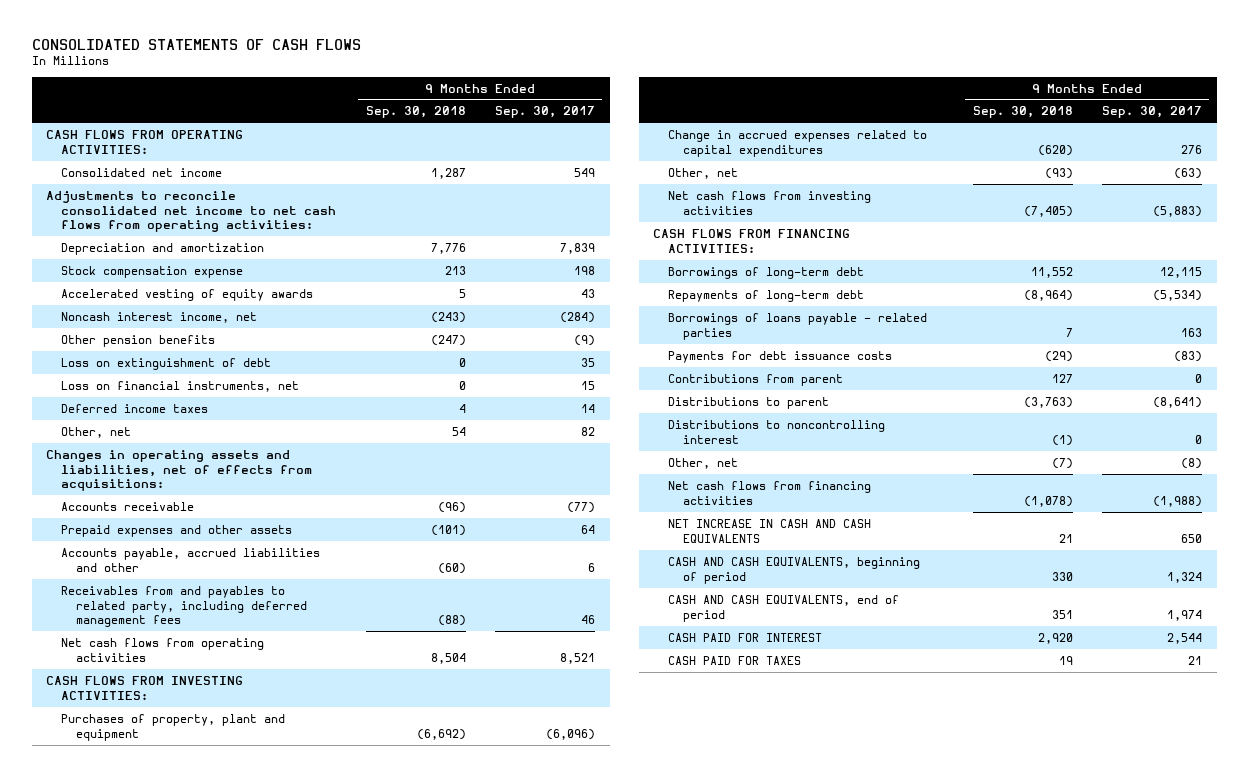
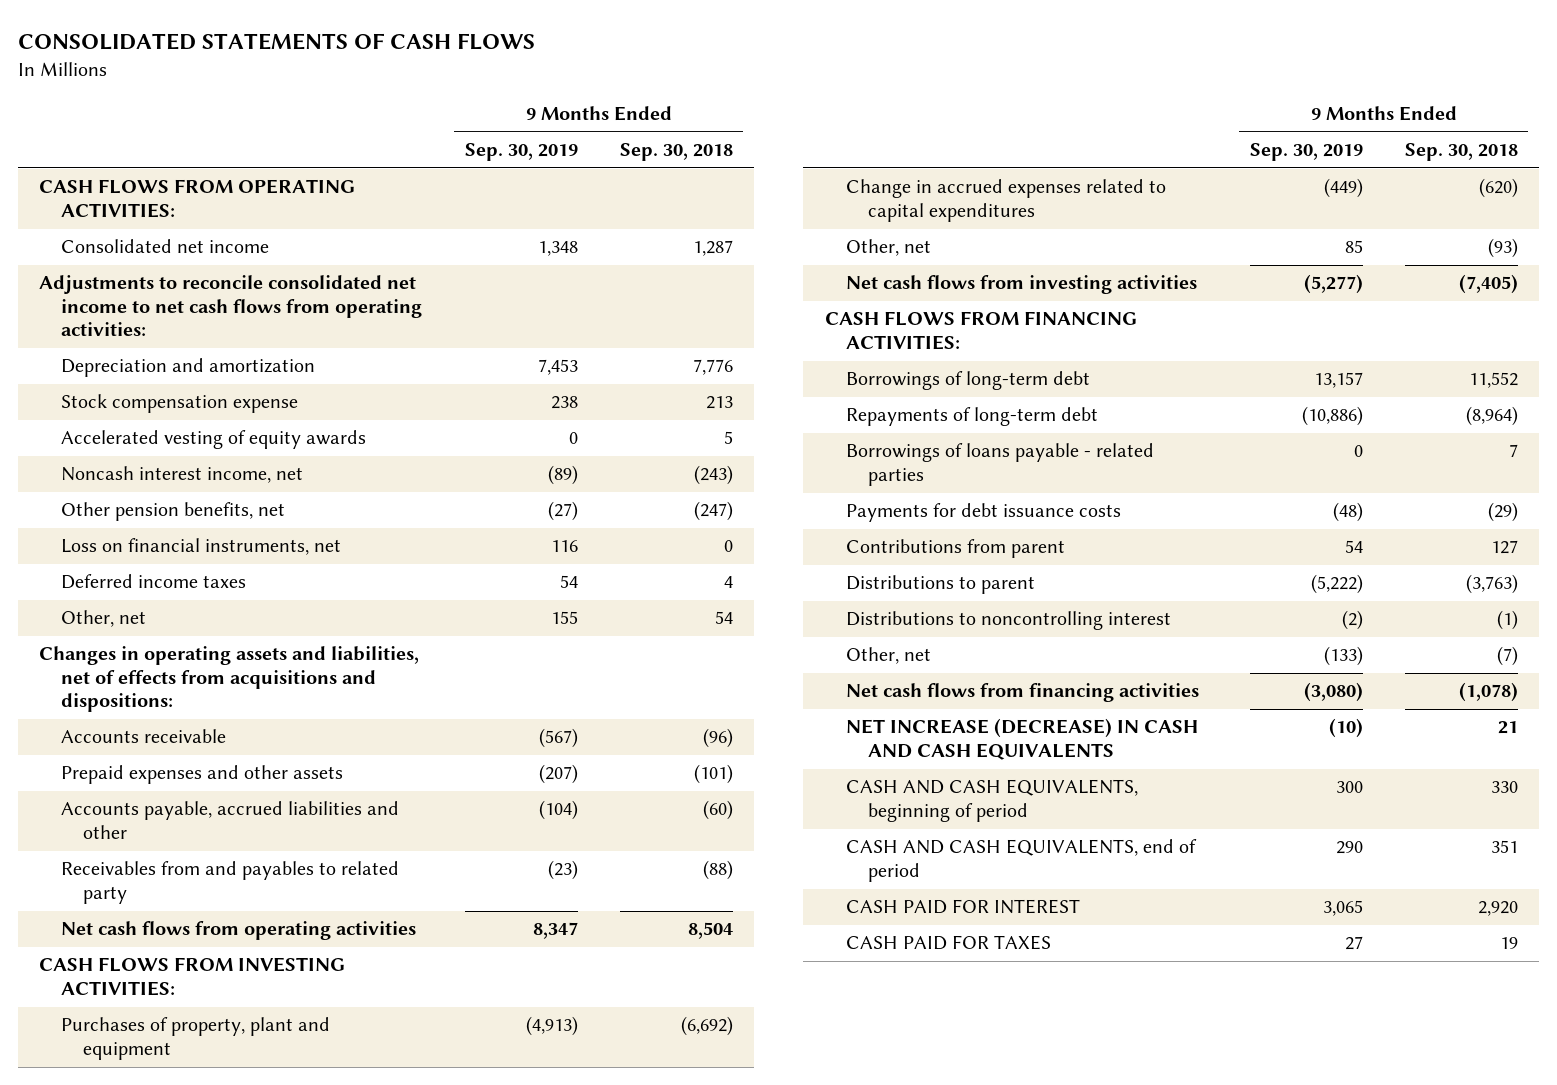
[495,106,596,119] Sep. 30, 2017 -> none
none -> [464,143,578,162] Sep. 30, 2019
[61,357,272,370] Loss on extinguishment of debt -> none
[61,334,216,347] Other pension benefits -> [61,502,286,522] Other pension benefits, net
[46,449,313,492] Changes in operating assets and liabilities, net of effects from acquisitions: -> [39,646,420,713] Changes in operating assets and liabilities, net of effects from acquisitions and dispositions:
[61,585,308,628] Receivables from and payables to related party, including deferred management fees -> [61,861,400,904] Receivables from and payables to related party
[668,518,872,543] NET INCREASE IN CASH AND CASH EQUIVALENTS -> [846,718,1199,760] NET INCREASE (DECREASE) IN CASH AND CASH EQUIVALENTS

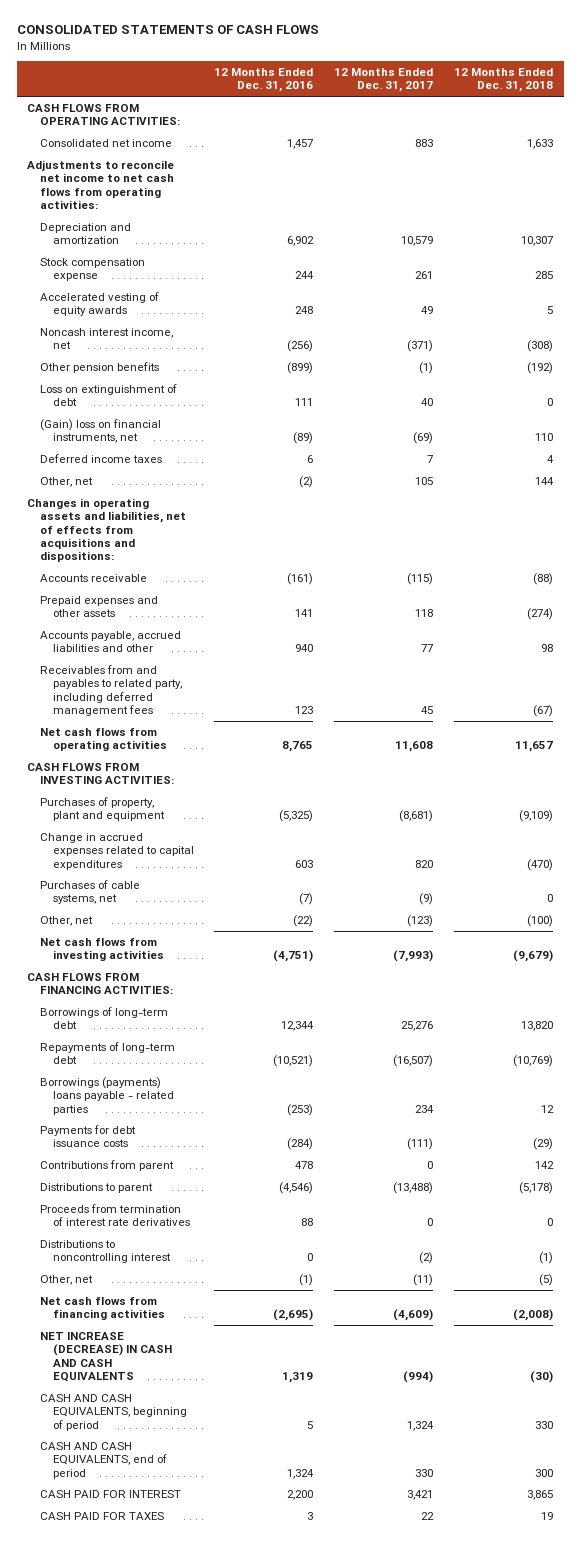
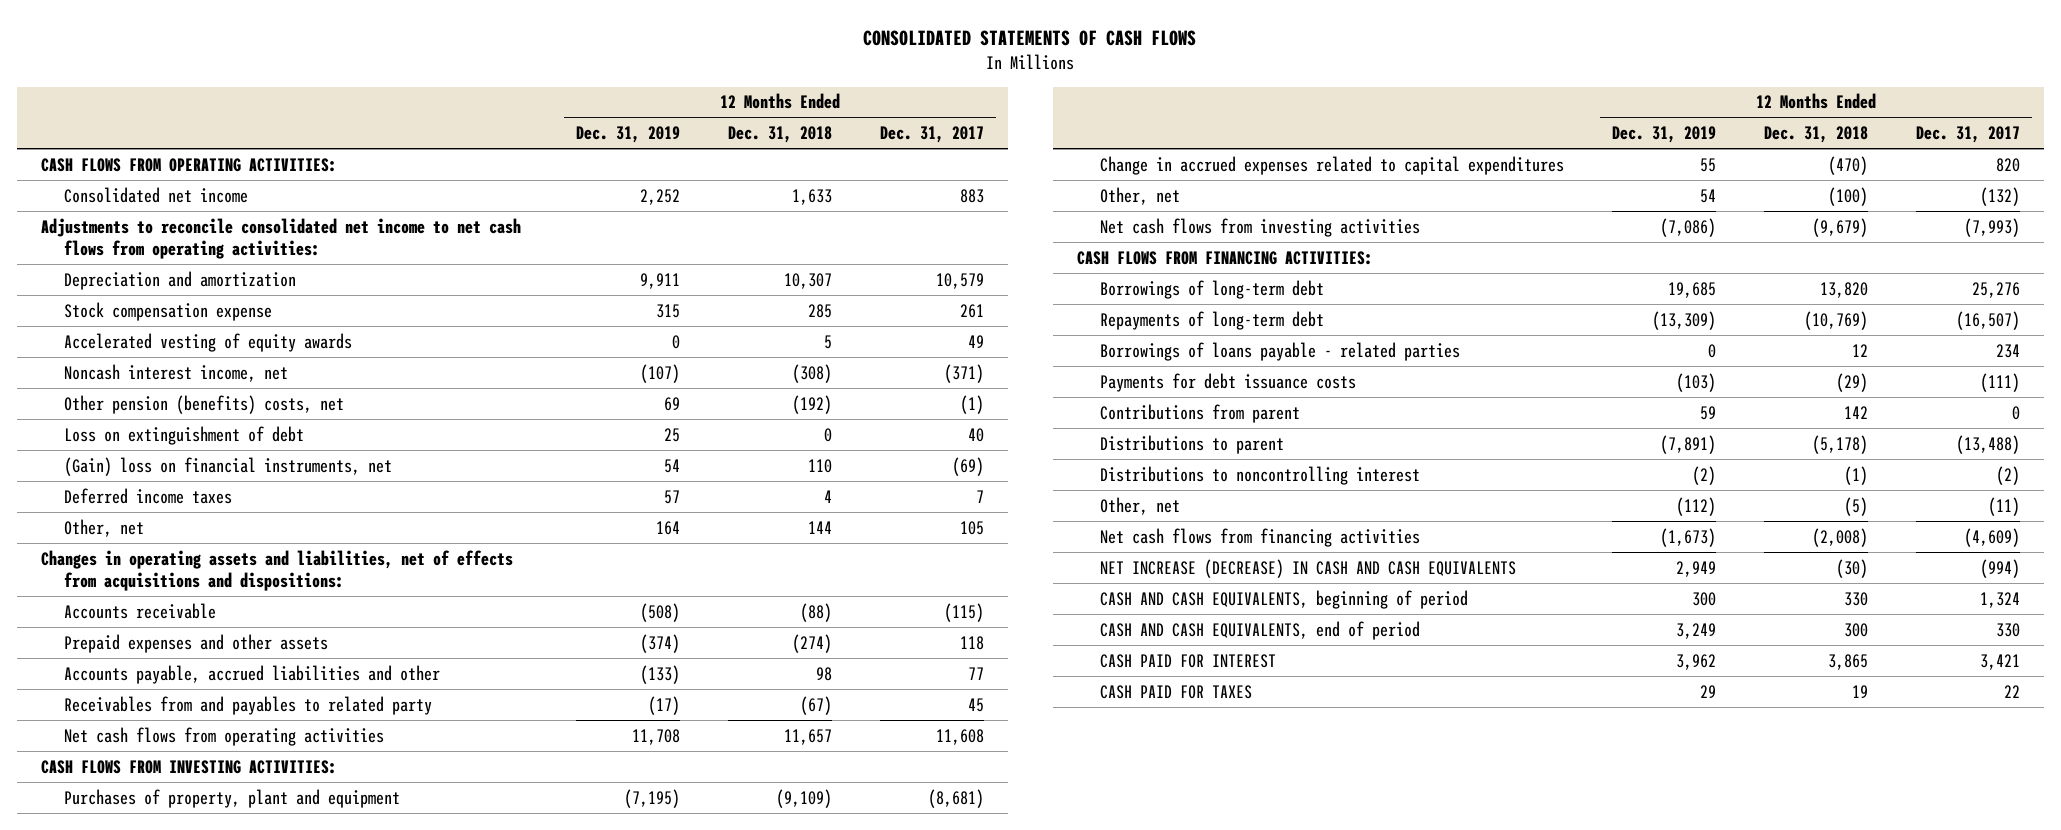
[214,67,314,93] 12 Months Ended Dec. 31, 2016 -> none
none -> [575,125,680,143] Dec. 31, 2019
[27,159,175,210] Adjustments to reconcile net income to net cash flows from operating activities: -> [41,217,522,260] Adjustments to reconcile consolidated net income to net cash flows from operating activities:
[39,361,159,373] Other pension benefits -> [63,394,344,414] Other pension (benefits) costs, net
[39,664,182,717] Receivables from and payables to related party, including deferred management fees -> [63,695,432,715] Receivables from and payables to related party
[39,879,140,905] Purchases of cable systems, net -> none
[407,914,434,927] (123) -> [1979,186,2020,206] (132)
[39,1076,174,1115] Borrowings (payments) loans payable - related parties -> [1099,341,1460,361] Borrowings of loans payable - related parties
[39,1203,190,1227] Proceeds from termination of interest rate derivatives -> none

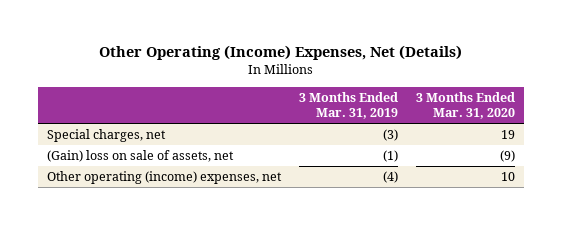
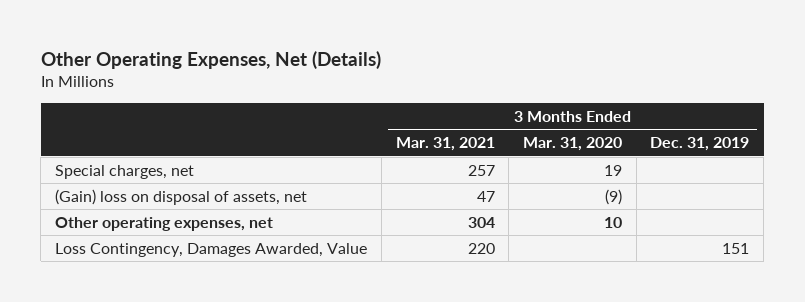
[98,45,462,61] Other Operating (Income) Expenses, Net (Details) -> [40,50,381,69] Other Operating Expenses, Net (Details)
[298,92,398,120] 3 Months Ended Mar. 31, 2019 -> none
none -> [395,137,495,152] Mar. 31, 2021
none -> [650,137,750,152] Dec. 31, 2019
[46,150,234,163] (Gain) loss on sale of assets, net -> [55,188,308,205] (Gain) loss on disposal of assets, net
[46,171,282,185] Other operating (income) expenses, net -> [55,216,274,231] Other operating expenses, net
none -> [55,242,368,257] Loss Contingency, Damages Awarded, Value

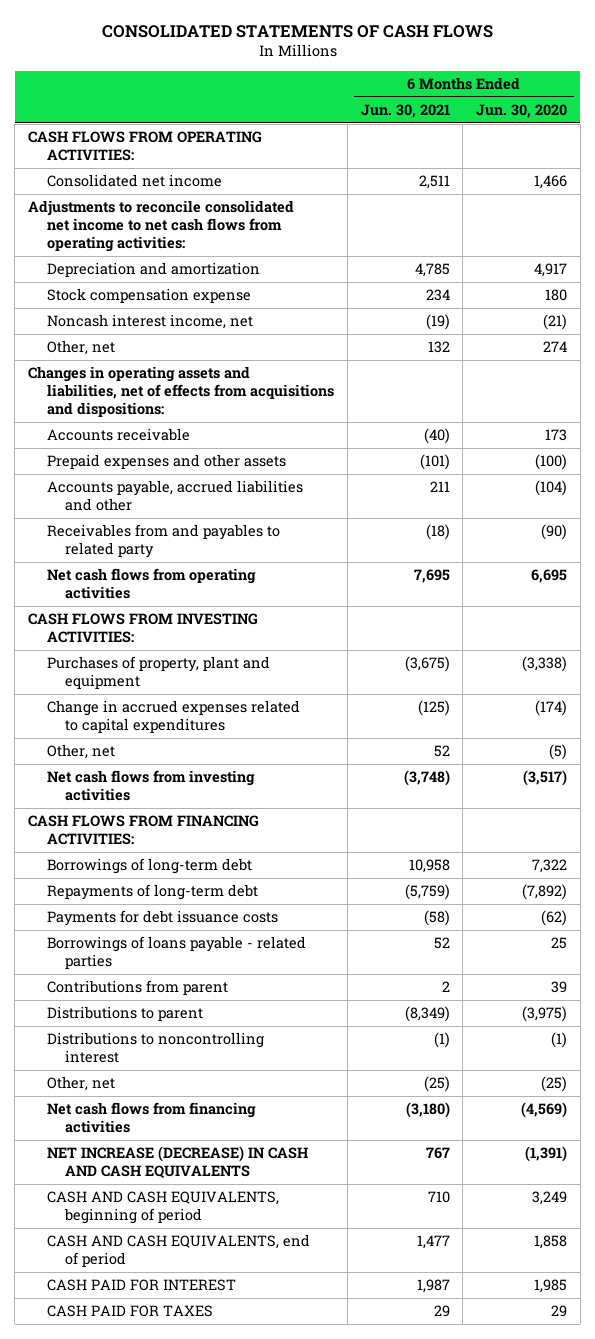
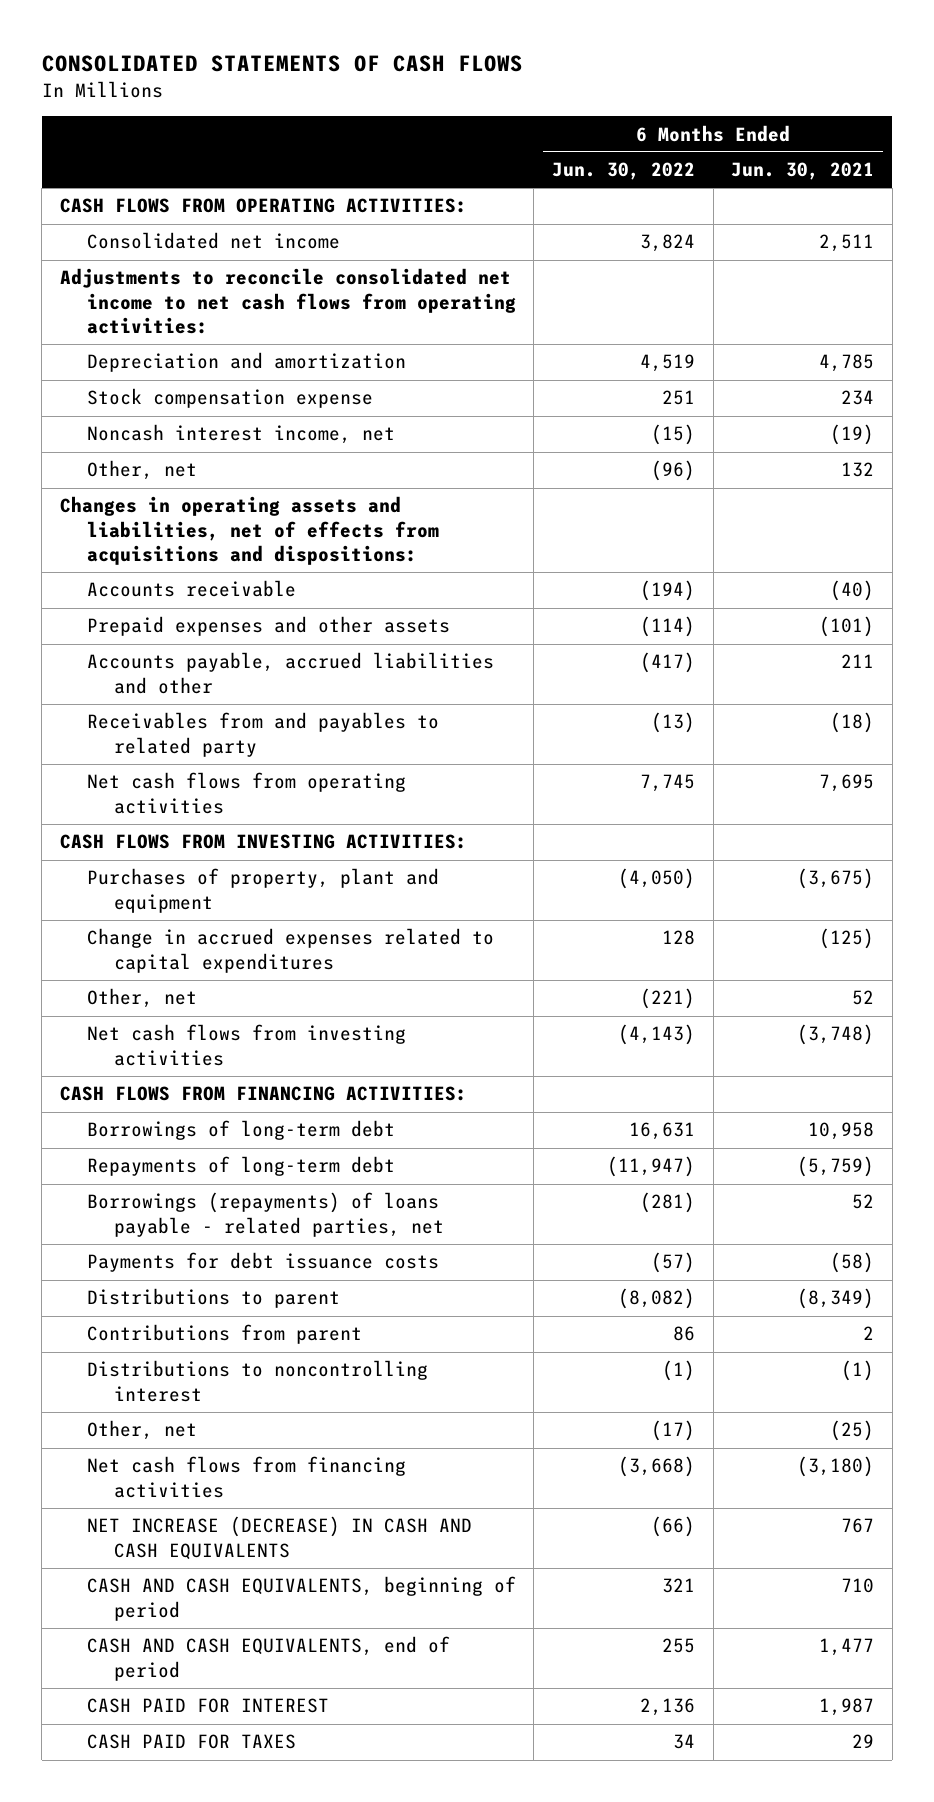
[476,103,568,118] Jun. 30, 2020 -> none
none -> [552,162,696,181] Jun. 30, 2022
none -> [86,1192,444,1237] Borrowings (repayments) of loans payable - related parties, net
[46,936,306,970] Borrowings of loans payable - related parties -> none
[46,980,228,996] Contributions from parent -> [86,1324,362,1345] Contributions from parent

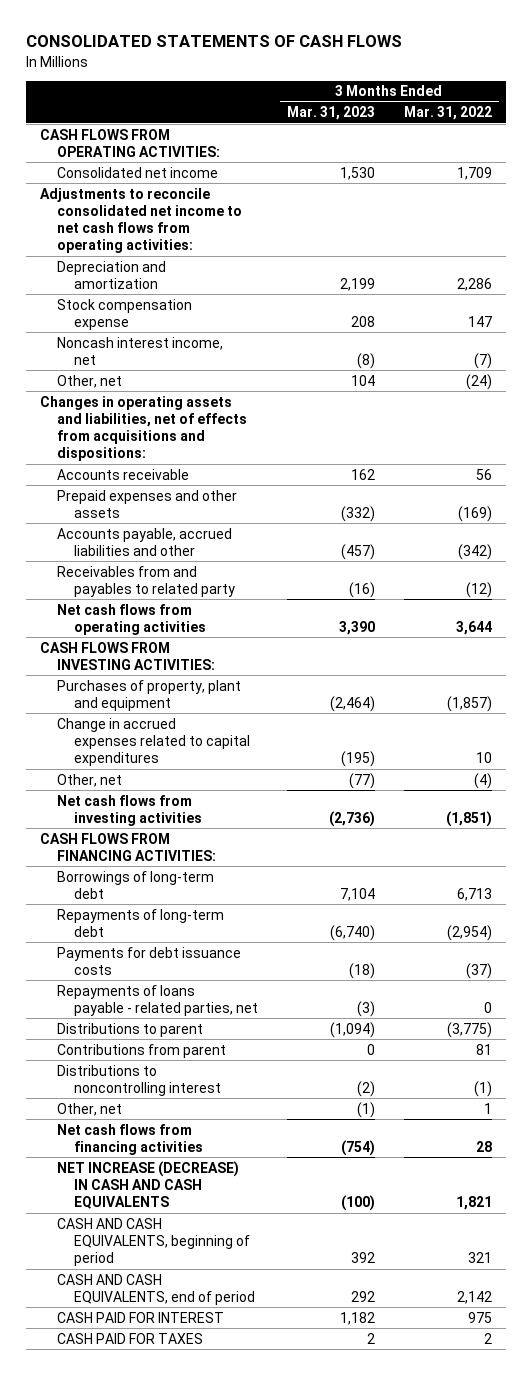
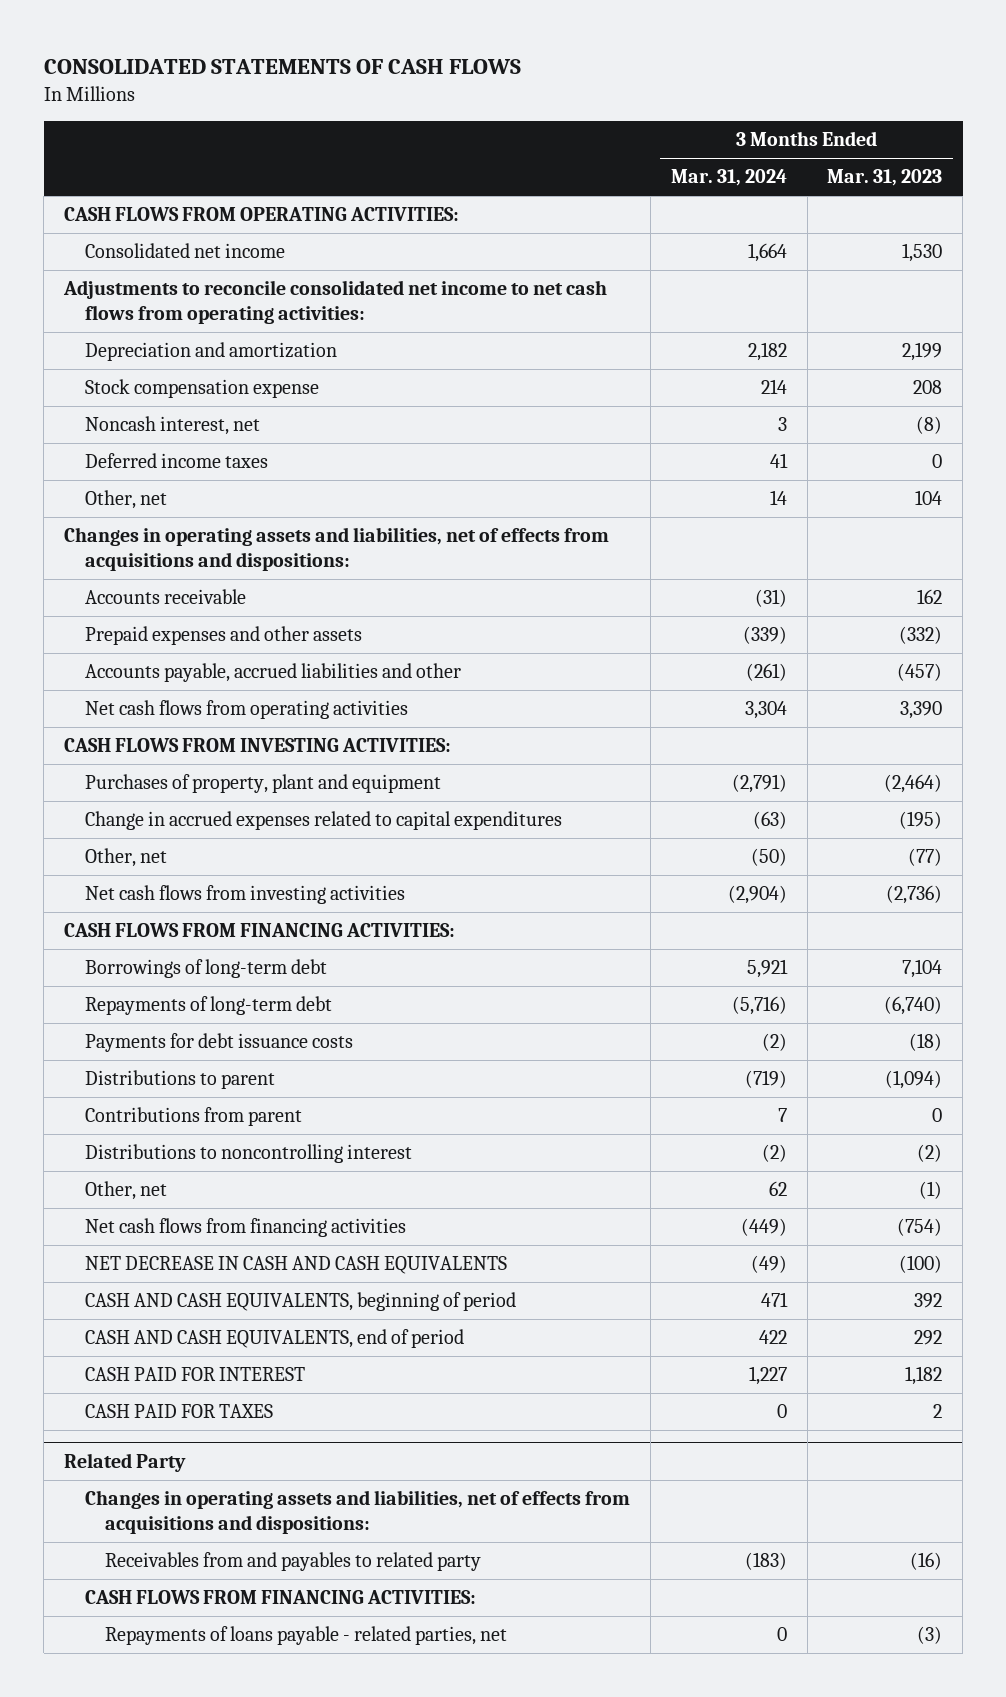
[403,106,492,121] Mar. 31, 2022 -> none
none -> [670,169,787,187] Mar. 31, 2024
[56,336,223,365] Noncash interest income, net -> [84,416,260,436] Noncash interest, net
none -> [84,453,268,469] Deferred income taxes
[56,565,236,597] Receivables from and payables to related party -> none
[56,984,259,1016] Repayments of loans payable - related parties, net -> none
[56,1160,239,1210] NET INCREASE (DECREASE) IN CASH AND CASH EQUIVALENTS -> [84,1256,507,1275] NET DECREASE IN CASH AND CASH EQUIVALENTS
none -> [64,1452,187,1472] Related Party
none -> [84,1490,630,1534] Changes in operating assets and liabilities, net of effects from acquisitions and dispositions:
none -> [105,1552,482,1572] Receivables from and payables to related party
none -> [84,1590,476,1605] CASH FLOWS FROM FINANCING ACTIVITIES:
none -> [105,1626,508,1646] Repayments of loans payable - related parties, net

